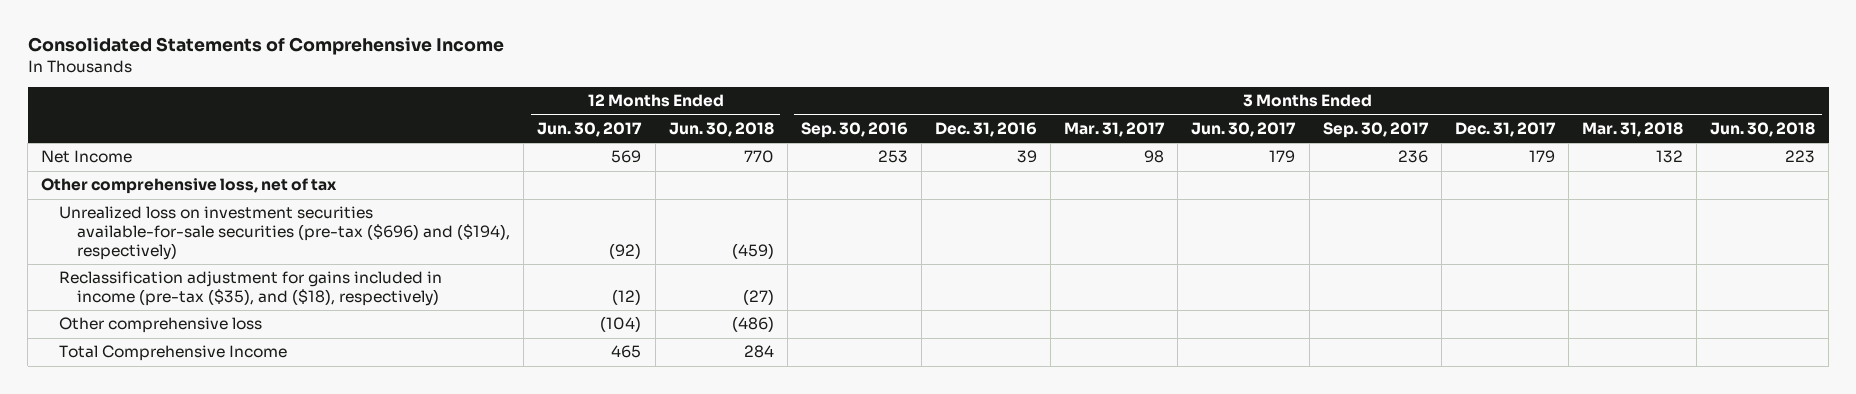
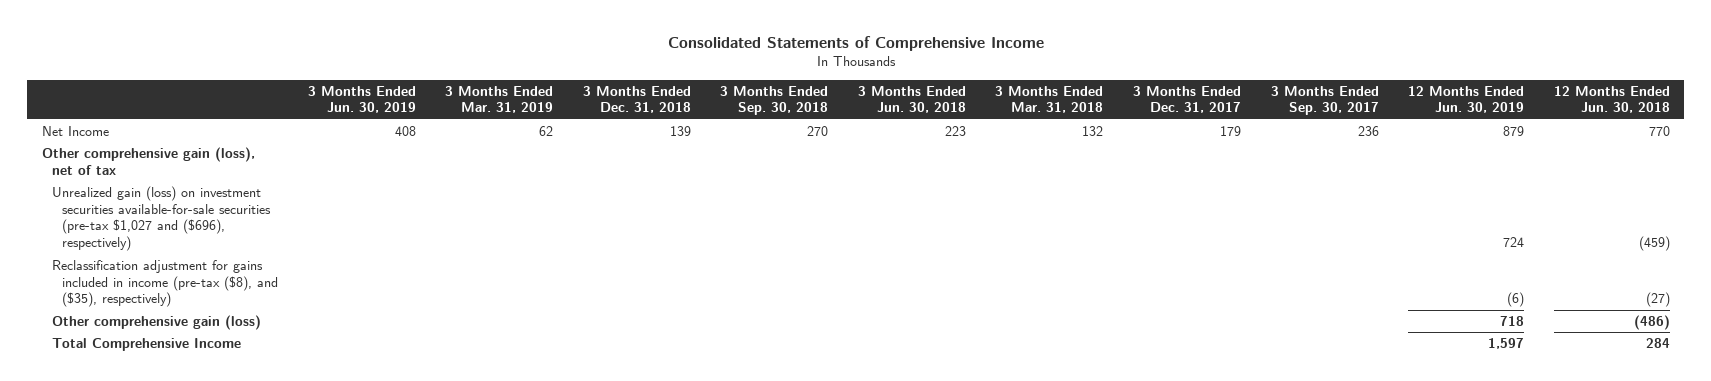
[537,122,643,138] Jun. 30, 2017 -> none
[800,122,908,139] Sep. 30, 2016 -> none
[935,122,1038,138] Dec. 31, 2016 -> none
[1064,122,1166,138] Mar. 31, 2017 -> none
[1191,122,1297,138] Jun. 30, 2017 -> none
none -> [307,85,416,114] 3 Months Ended Jun. 30, 2019
none -> [445,85,554,114] 3 Months Ended Mar. 31, 2019
none -> [582,85,691,114] 3 Months Ended Dec. 31, 2018
none -> [720,85,829,116] 3 Months Ended Sep. 30, 2018
none -> [1408,85,1525,114] 12 Months Ended Jun. 30, 2019
[41,178,338,195] Other comprehensive loss, net of tax -> [41,146,255,175] Other comprehensive gain (loss), net of tax
[59,206,511,260] Unrealized loss on investment securities available-for-sale securities (pre-tax ($696) and ($194), respectively) -> [51,185,272,252] Unrealized gain (loss) on investment securities available-for-sale securities (pre-tax $1,027 and ($696), respectively)
[59,271,443,307] Reclassification adjustment for gains included in income (pre-tax ($35), and ($18), respectively) -> [51,259,279,308] Reclassification adjustment for gains included in income (pre-tax ($8), and ($35), respectively)
[59,317,263,334] Other comprehensive loss -> [51,314,261,330] Other comprehensive gain (loss)

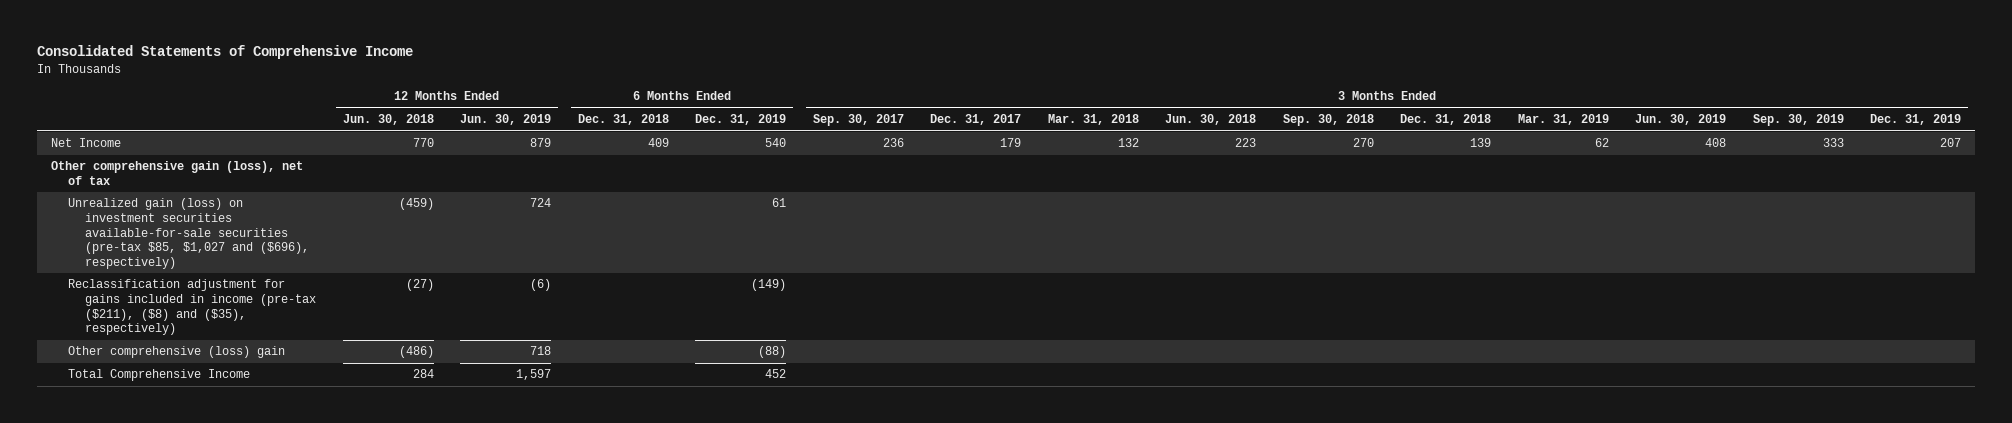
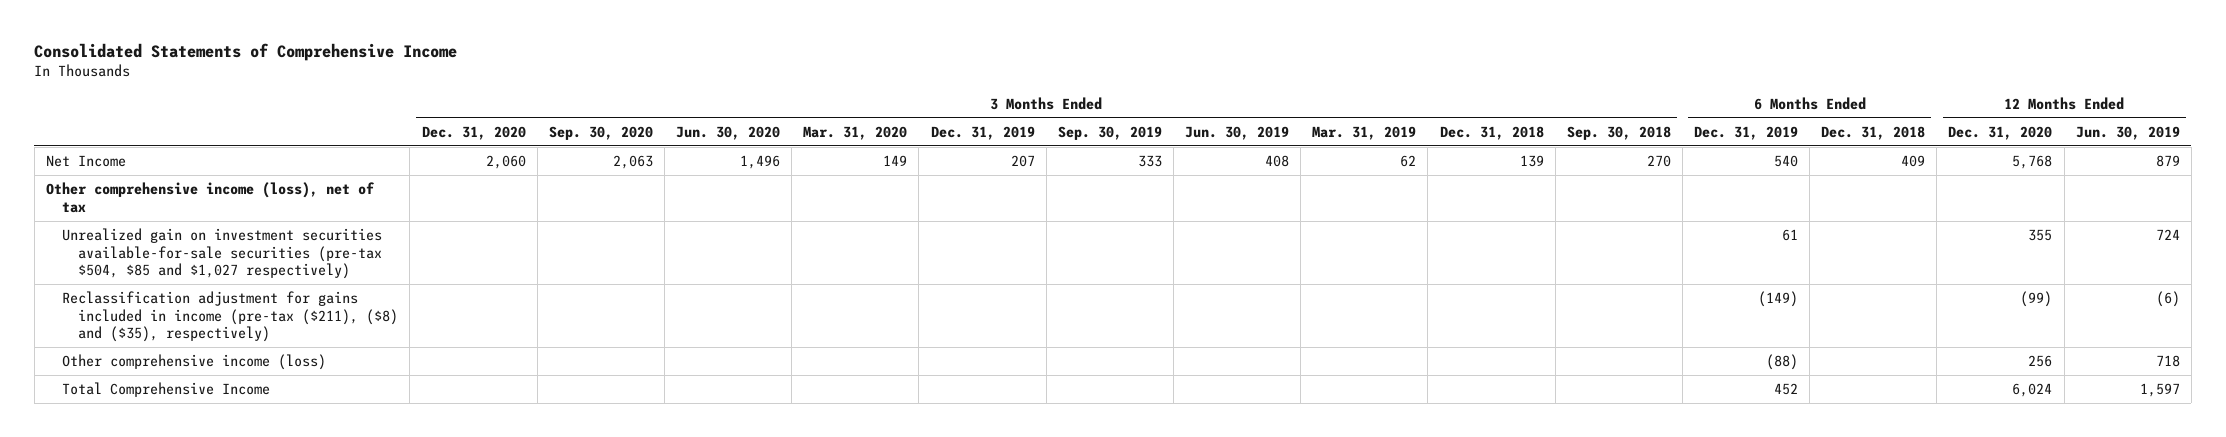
[342,114,434,126] Jun. 30, 2018 -> none
[812,114,904,127] Sep. 30, 2017 -> none
[930,114,1022,126] Dec. 31, 2017 -> none
[1047,114,1139,126] Mar. 31, 2018 -> none
[1165,114,1257,126] Jun. 30, 2018 -> none
none -> [421,125,526,140] Dec. 31, 2020
none -> [548,125,653,140] Sep. 30, 2020
none -> [676,125,781,140] Jun. 30, 2020
none -> [803,125,908,140] Mar. 31, 2020
none -> [1948,125,2053,140] Dec. 31, 2020
[50,161,303,186] Other comprehensive gain (loss), net of tax -> [46,181,376,213] Other comprehensive income (loss), net of tax
[67,198,310,269] Unrealized gain (loss) on investment securities available-for-sale securities (pre-tax $85, $1,027 and ($696), respectively) -> [62,227,383,280] Unrealized gain on investment securities available-for-sale securities (pre-tax $504, $85 and $1,027 respectively)
[67,346,285,359] Other comprehensive (loss) gain -> [62,353,327,370] Other comprehensive income (loss)

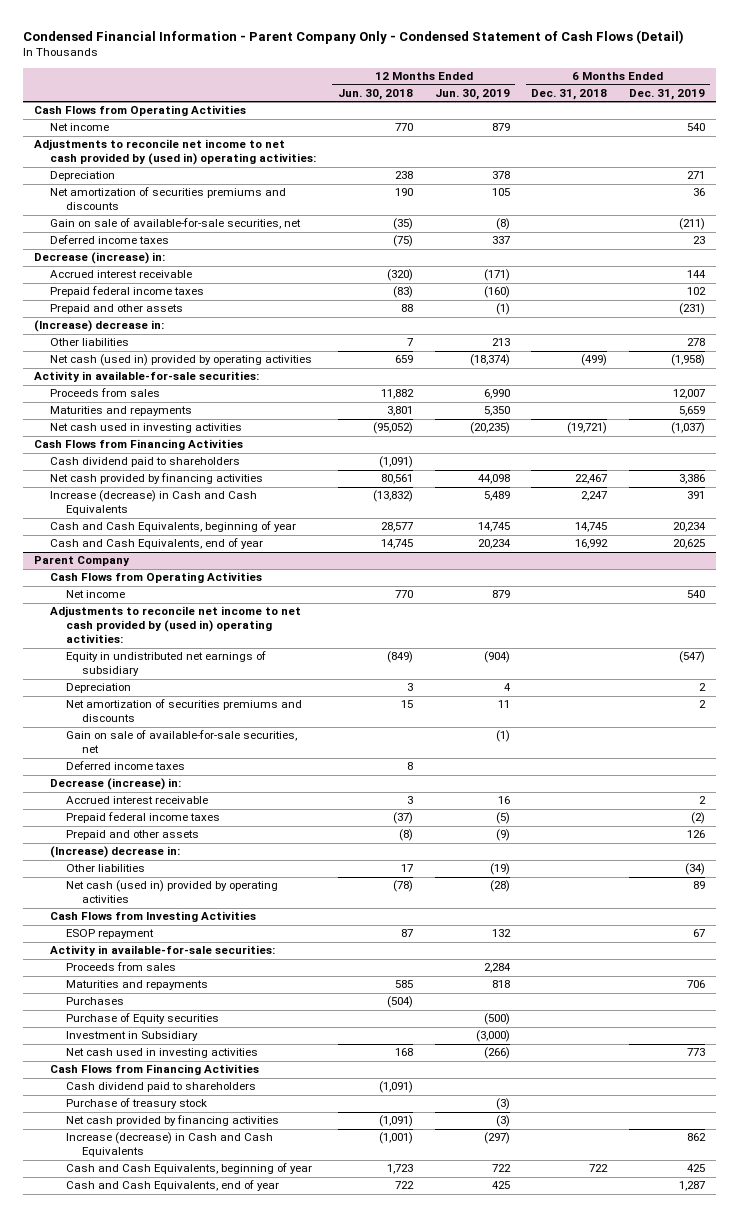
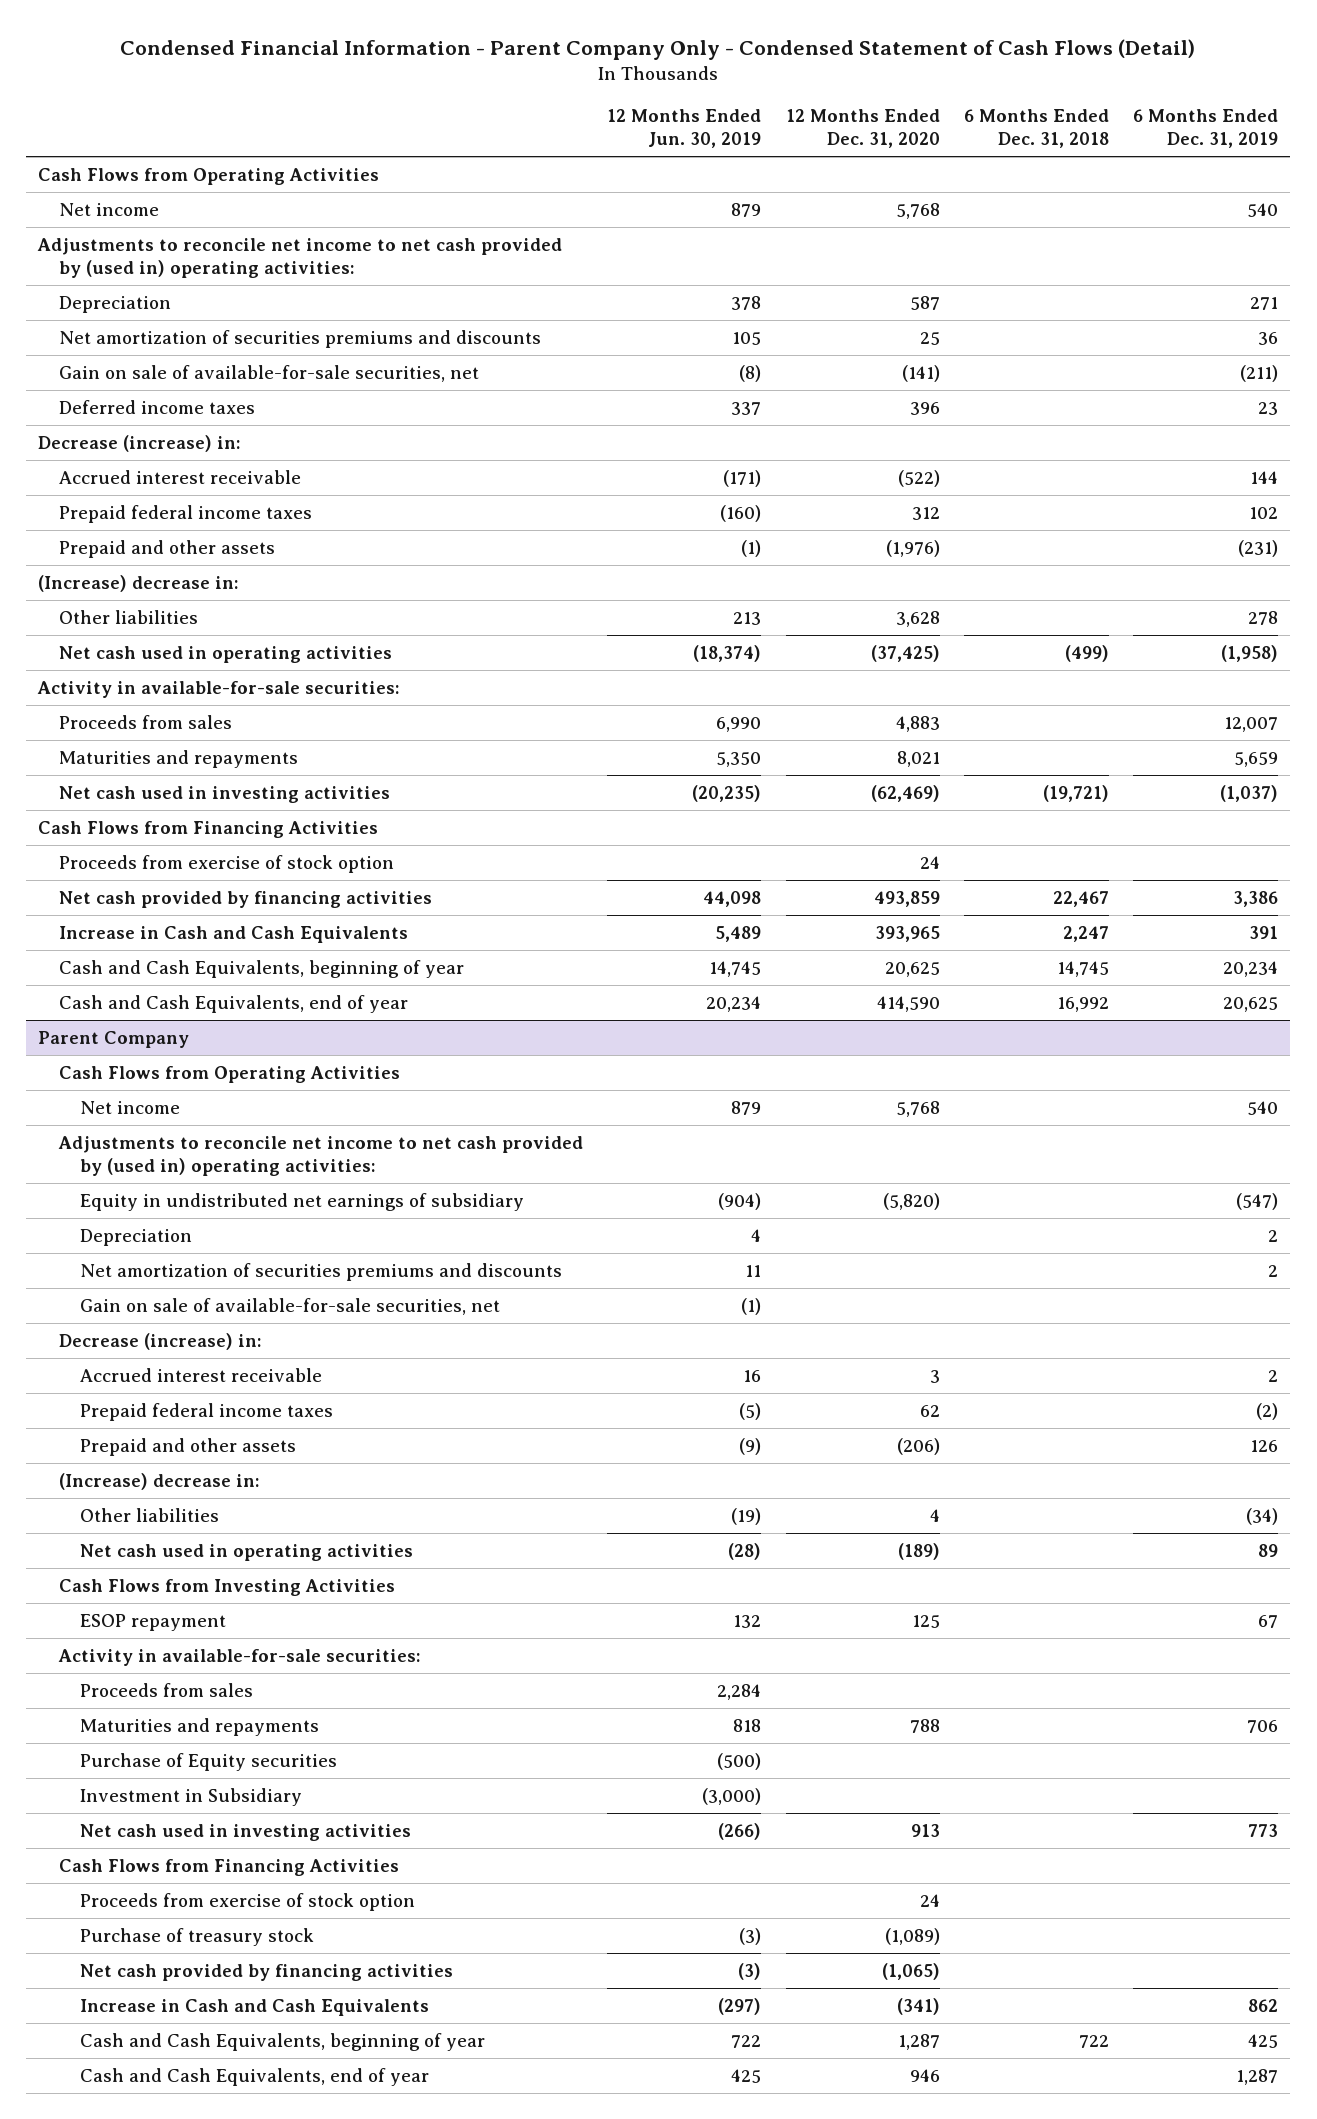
[337,88,413,100] Jun. 30, 2018 -> none
none -> [785,108,940,149] 12 Months Ended Dec. 31, 2020
[50,354,313,367] Net cash (used in) provided by operating activities -> [59,645,393,663] Net cash used in operating activities
[50,457,241,468] Cash dividend paid to shareholders -> none
none -> [59,854,395,873] Proceeds from exercise of stock option
[50,490,258,516] Increase (decrease) in Cash and Cash Equivalents -> [59,925,409,943] Increase in Cash and Cash Equivalents
[66,761,186,771] Deferred income taxes -> none
[66,880,279,904] Net cash (used in) provided by operating activities -> [80,1543,414,1561] Net cash used in operating activities
[66,997,125,1006] Purchases -> none
[66,1082,257,1093] Cash dividend paid to shareholders -> none
none -> [80,1892,416,1911] Proceeds from exercise of stock option
[66,1132,274,1158] Increase (decrease) in Cash and Cash Equivalents -> [80,1998,430,2016] Increase in Cash and Cash Equivalents

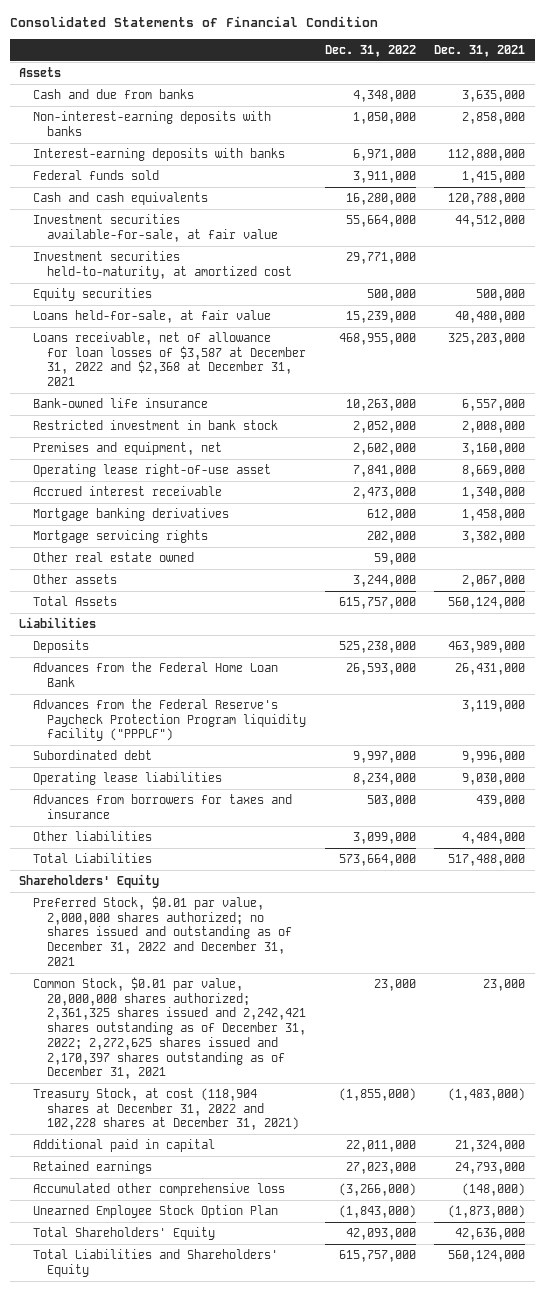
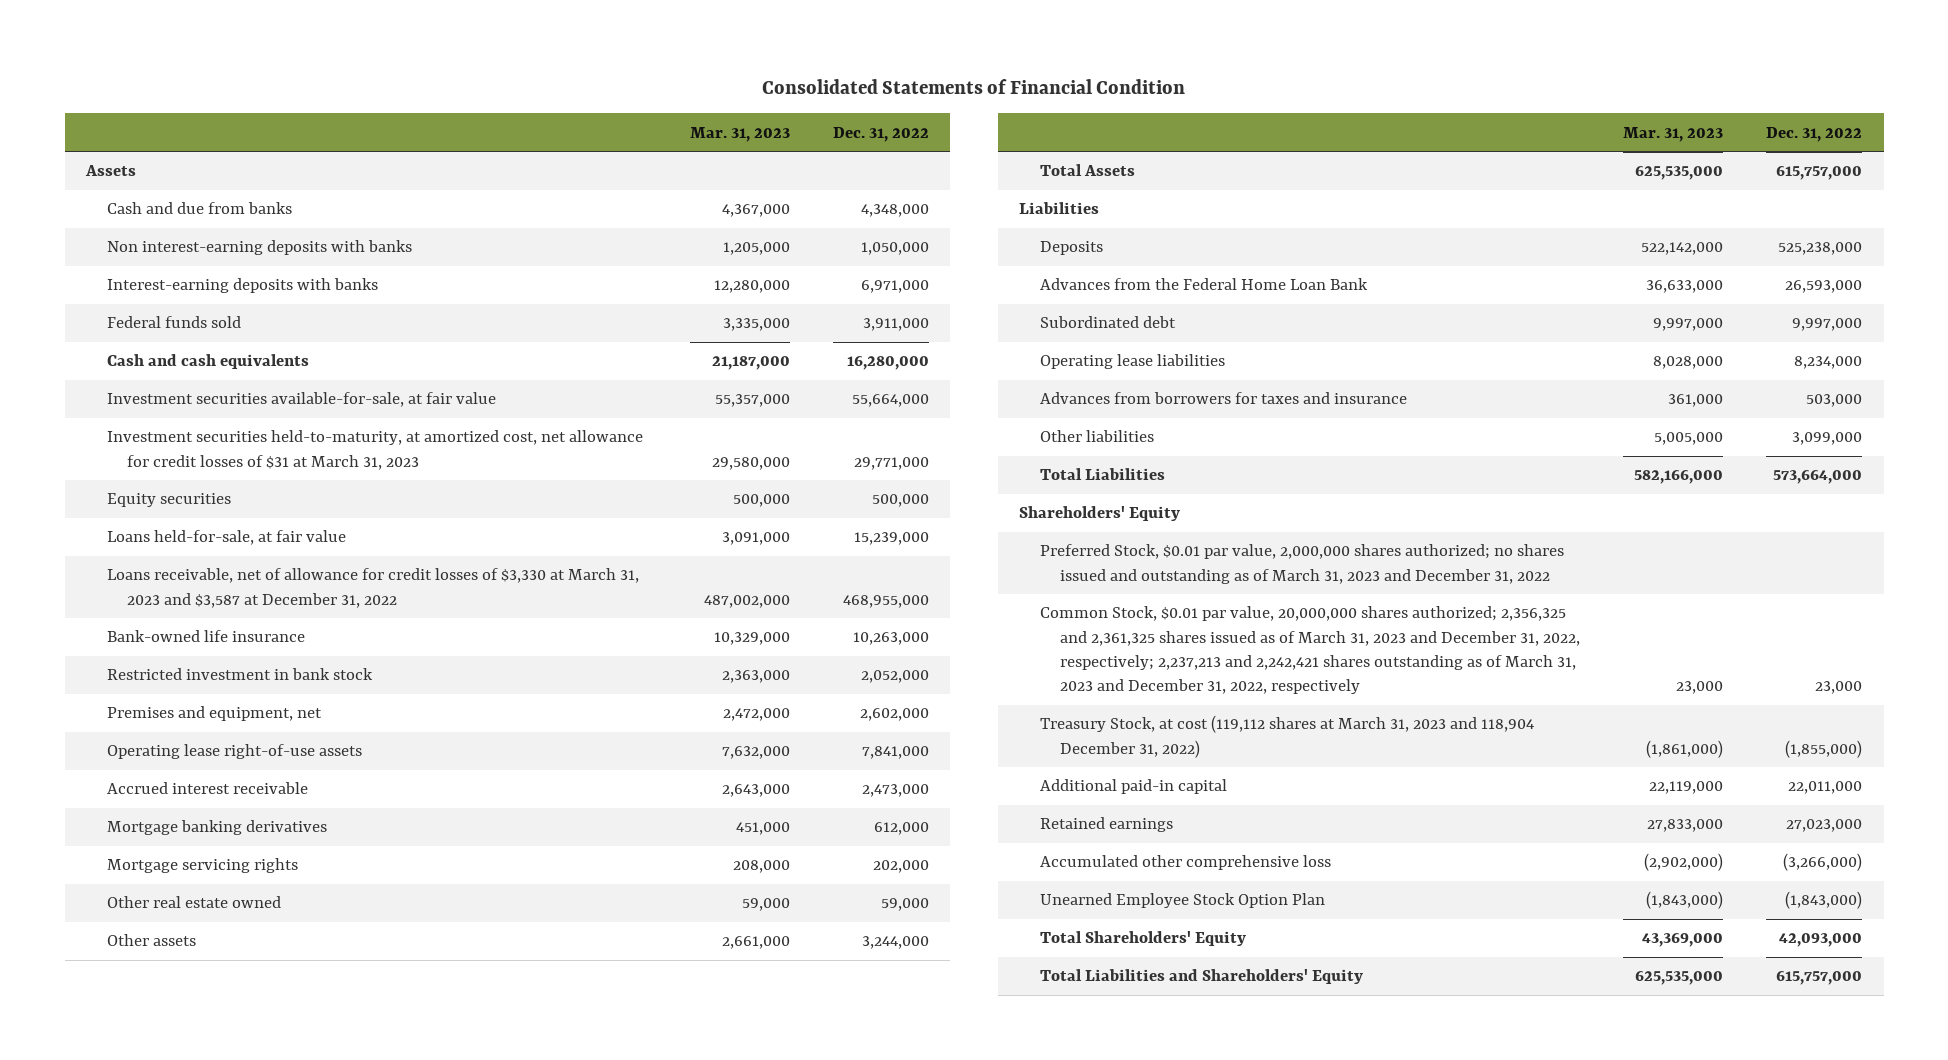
[434,44,526,57] Dec. 31, 2021 -> none
none -> [690,126,791,142] Mar. 31, 2023
[32,110,271,136] Non-interest-earning deposits with banks -> [106,240,412,256] Non interest-earning deposits with banks
[32,250,292,279] Investment securities held-to-maturity, at amortized cost -> [106,430,643,470] Investment securities held-to-maturity, at amortized cost, net allowance for credit losses of $31 at March 31, 2023
[32,331,306,387] Loans receivable, net of allowance for loan losses of $3,587 at December 31, 2022 and $2,368 at December 31, 2021 -> [106,568,639,608] Loans receivable, net of allowance for credit losses of $3,330 at March 31, 2023 and $3,587 at December 31, 2022
[32,463,271,477] Operating lease right-of-use asset -> [106,744,362,760] Operating lease right-of-use assets
[32,698,306,742] Advances from the Federal Reserve's Paycheck Protection Program liquidity facility ("PPPLF") -> none
[32,895,292,966] Preferred Stock, $0.01 par value, 2,000,000 shares authorized; no shares issued and outstanding as of December 31, 2022 and December 31, 2021 -> [1039,544,1564,584] Preferred Stock, $0.01 par value, 2,000,000 shares authorized; no shares issued and outstanding as of March 31, 2023 and December 31, 2022
[32,976,306,1080] Common Stock, $0.01 par value, 20,000,000 shares authorized; 2,361,325 shares issued and 2,242,421 shares outstanding as of December 31, 2022; 2,272,625 shares issued and 2,170,397 shares outstanding as of December 31, 2021 -> [1039,606,1581,695] Common Stock, $0.01 par value, 20,000,000 shares authorized; 2,356,325 and 2,361,325 shares issued as of March 31, 2023 and December 31, 2022, respectively; 2,237,213 and 2,242,421 shares outstanding as of March 31, 2023 and December 31, 2022, respectively
[32,1087,299,1131] Treasury Stock, at cost (118,904 shares at December 31, 2022 and 102,228 shares at December 31, 2021) -> [1039,715,1534,758] Treasury Stock, at cost (119,112 shares at March 31, 2023 and 118,904 December 31, 2022)
[32,1138,215,1152] Additional paid in capital -> [1039,779,1227,795] Additional paid-in capital

